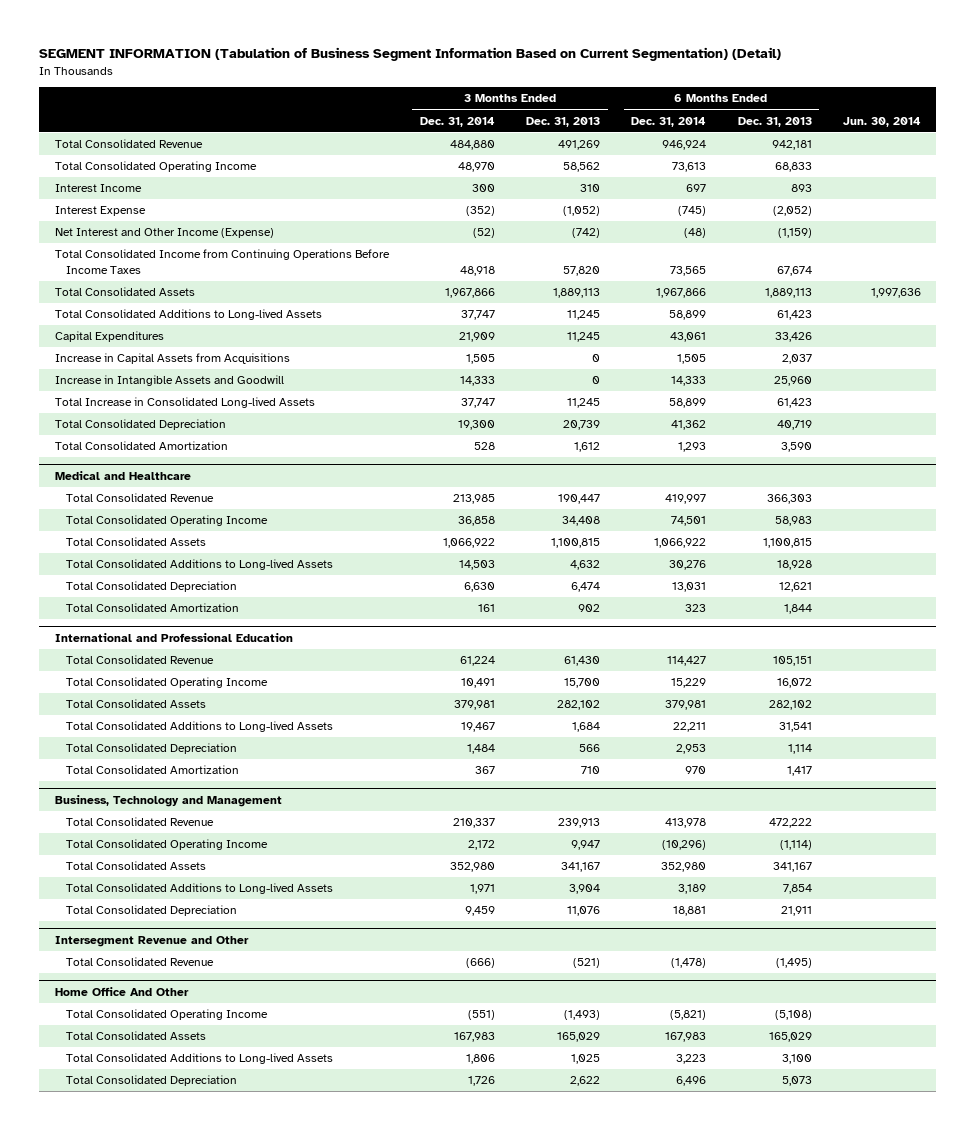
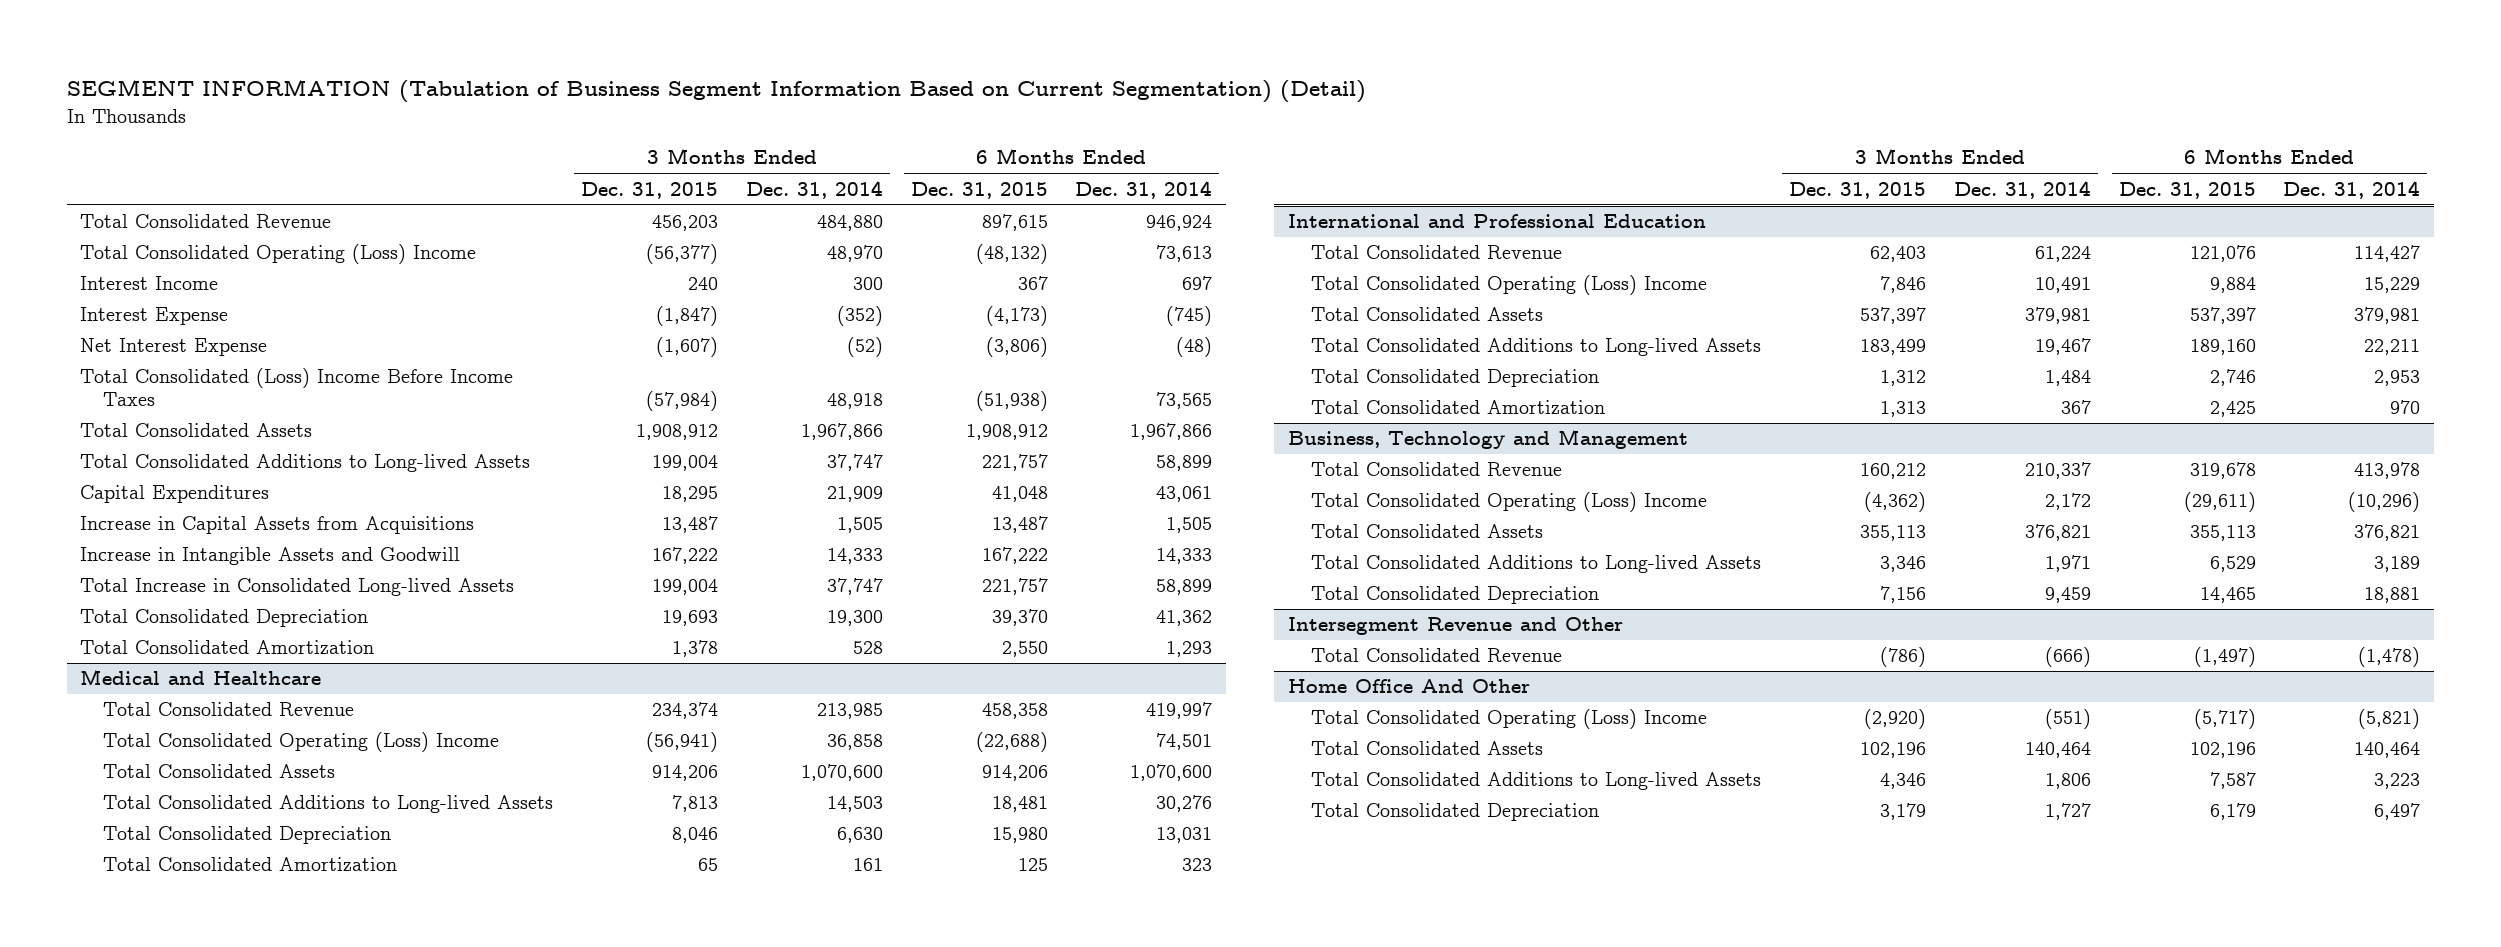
[526,116,601,127] Dec. 31, 2013 -> none
[737,116,812,127] Dec. 31, 2013 -> none
[842,116,921,127] Jun. 30, 2014 -> none
none -> [581,181,719,199] Dec. 31, 2015
none -> [910,181,1048,199] Dec. 31, 2015
[54,161,257,173] Total Consolidated Operating Income -> [80,244,477,265] Total Consolidated Operating (Loss) Income
[54,228,274,239] Net Interest and Other Income (Expense) -> [80,338,268,357] Net Interest Expense
[54,249,390,274] Total Consolidated Income from Continuing Operations Before Income Taxes -> [80,368,514,407] Total Consolidated (Loss) Income Before Income Taxes
[65,515,268,527] Total Consolidated Operating Income -> [103,732,500,753] Total Consolidated Operating (Loss) Income
[443,538,496,549] 1,066,922 -> [800,764,883,782] 1,070,600
[654,538,707,549] 1,066,922 -> [1130,764,1213,782] 1,070,600
[65,677,268,689] Total Consolidated Operating Income -> [1311,275,1708,296] Total Consolidated Operating (Loss) Income
[65,839,268,851] Total Consolidated Operating Income -> [1311,492,1708,513] Total Consolidated Operating (Loss) Income
[450,862,496,873] 352,980 -> [2024,524,2091,542] 376,821
[661,862,707,873] 352,980 -> [2354,524,2421,542] 376,821
[65,1009,268,1021] Total Consolidated Operating Income -> [1311,709,1708,730] Total Consolidated Operating (Loss) Income
[454,1032,496,1043] 167,983 -> [2024,742,2091,759] 140,464
[665,1032,707,1043] 167,983 -> [2354,742,2421,759] 140,464
[468,1076,496,1087] 1,726 -> [2044,803,2091,821] 1,727
[676,1076,707,1087] 6,496 -> [2374,803,2421,821] 6,497

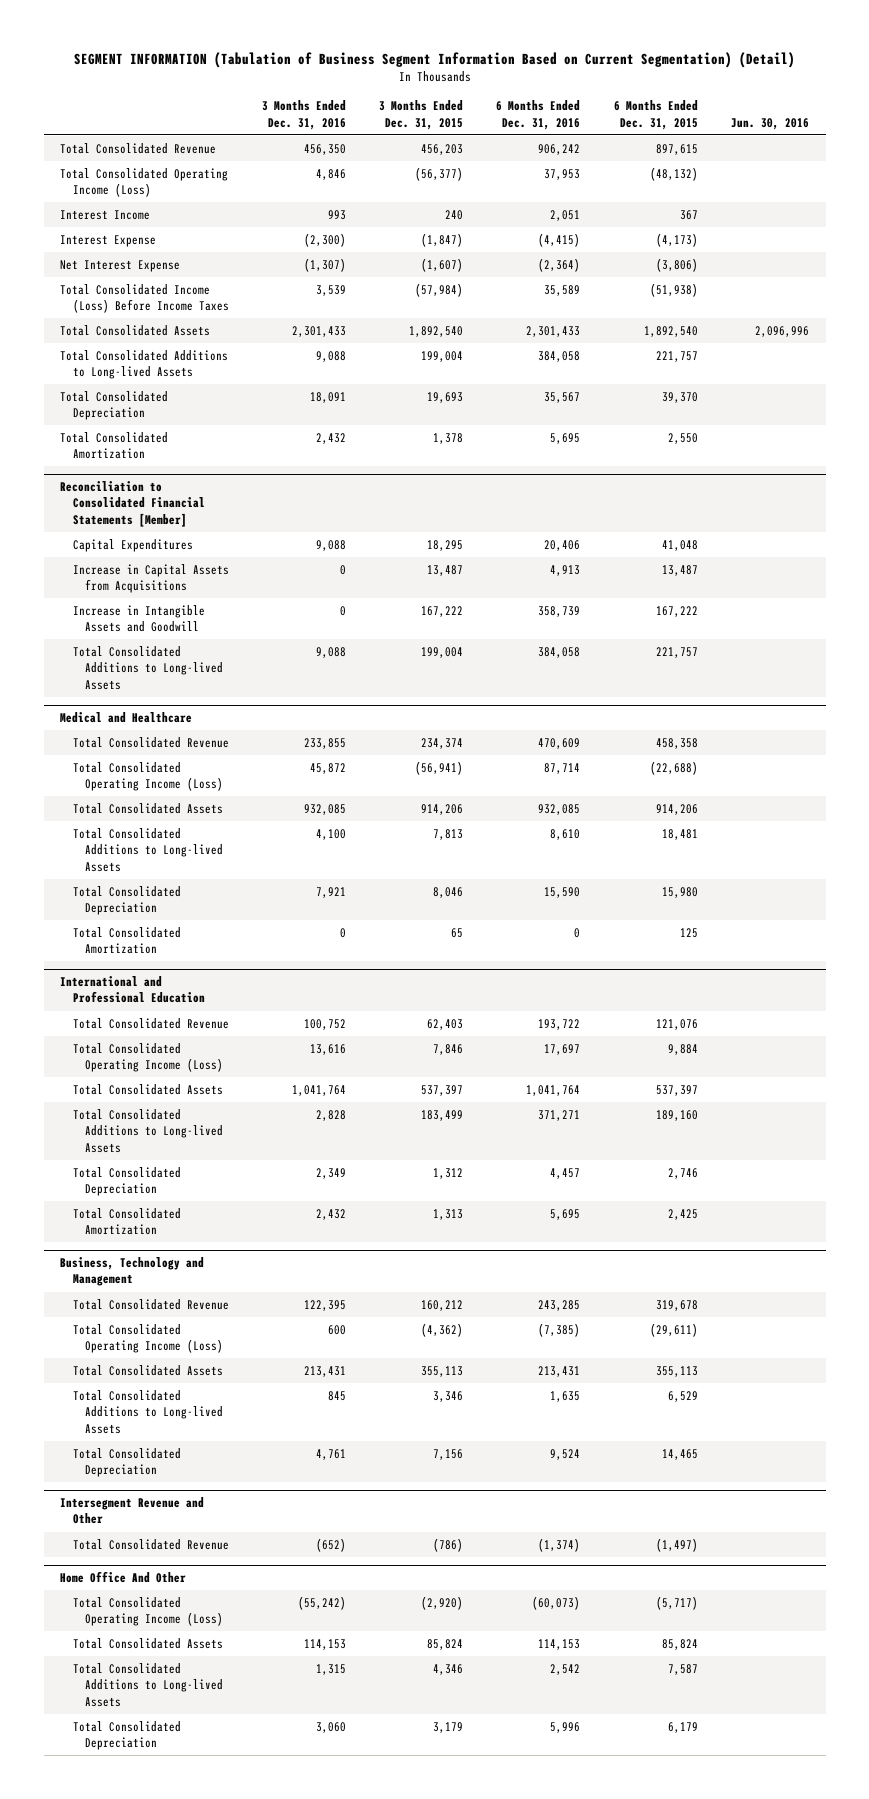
[745,180,883,199] Dec. 31, 2014 -> none
[1075,180,1213,199] Dec. 31, 2014 -> none
none -> [261,100,346,130] 3 Months Ended Dec. 31, 2016
none -> [496,100,581,130] 6 Months Ended Dec. 31, 2016
none -> [730,117,809,130] Jun. 30, 2016
[80,244,477,265] Total Consolidated Operating (Loss) Income -> [60,167,229,198] Total Consolidated Operating Income (Loss)
[80,368,514,407] Total Consolidated (Loss) Income Before Income Taxes -> [60,283,229,314] Total Consolidated Income (Loss) Before Income Taxes
[636,424,719,441] 1,908,912 -> [409,325,464,337] 1,892,540
[965,424,1048,441] 1,908,912 -> [643,325,698,337] 1,892,540
[80,609,369,628] Total Consolidated Depreciation -> [60,390,169,421] Total Consolidated Depreciation
[80,640,375,656] Total Consolidated Amortization -> [60,431,169,460] Total Consolidated Amortization
none -> [60,481,205,527] Reconciliation to Consolidated Financial Statements [Member]
[80,578,515,597] Total Increase in Consolidated Long-lived Assets -> [72,645,223,690] Total Consolidated Additions to Long-lived Assets
[103,732,500,753] Total Consolidated Operating (Loss) Income -> [72,761,223,792] Total Consolidated Operating Income (Loss)
[1311,275,1708,296] Total Consolidated Operating (Loss) Income -> [72,1042,223,1073] Total Consolidated Operating Income (Loss)
[1311,492,1708,513] Total Consolidated Operating (Loss) Income -> [72,1323,223,1354] Total Consolidated Operating Income (Loss)
[1311,709,1708,730] Total Consolidated Operating (Loss) Income -> [72,1596,223,1627] Total Consolidated Operating Income (Loss)
[1860,742,1927,759] 102,196 -> [427,1638,464,1650] 85,824
[2189,742,2256,759] 102,196 -> [661,1638,698,1650] 85,824

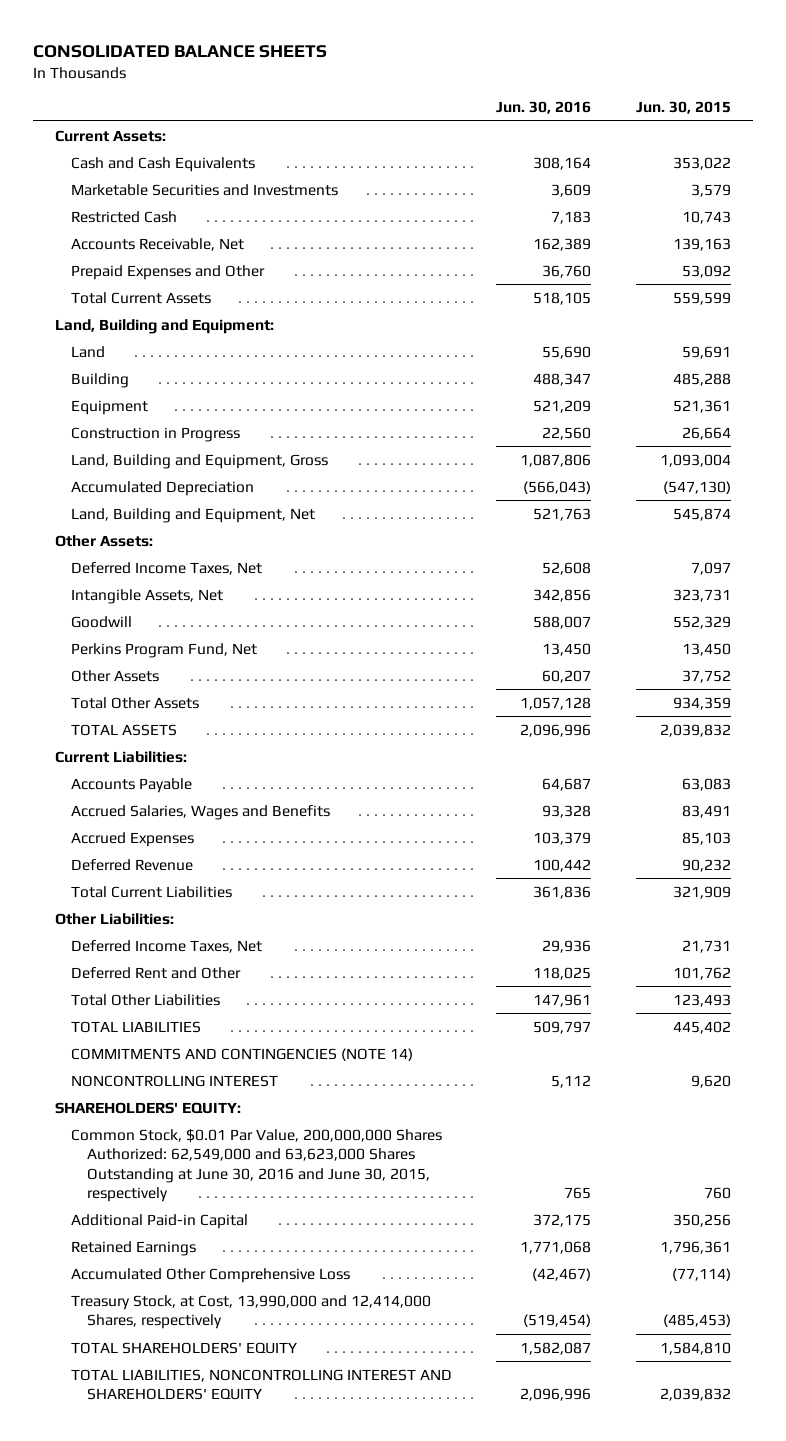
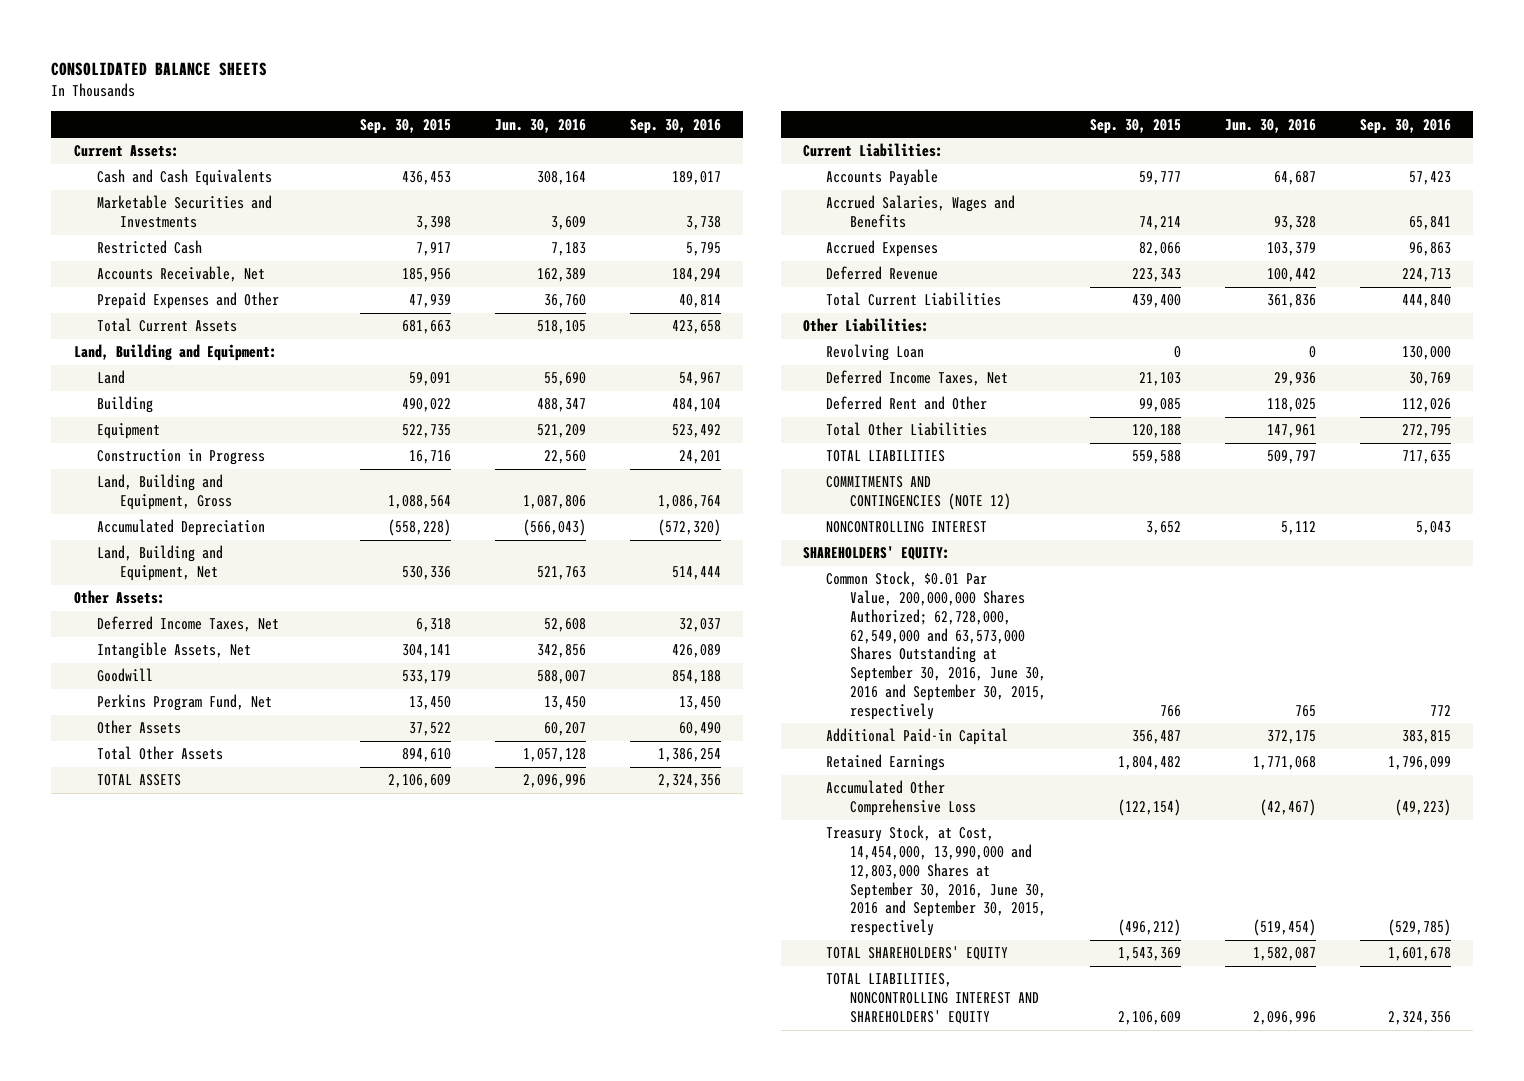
[635,101,731,115] Jun. 30, 2015 -> none
none -> [359,118,451,134] Sep. 30, 2015
none -> [629,118,721,134] Sep. 30, 2016
none -> [826,344,925,362] Revolving Loan
[71,1047,414,1061] COMMITMENTS AND CONTINGENCIES (NOTE 14) -> [826,476,1011,511] COMMITMENTS AND CONTINGENCIES (NOTE 12)
[71,1128,443,1202] Common Stock, $0.01 Par Value, 200,000,000 Shares Authorized: 62,549,000 and 63,623,000 Shares Outstanding at June 30, 2016 and June 30, 2015, respectively -> [826,571,1046,720] Common Stock, $0.01 Par Value, 200,000,000 Shares Authorized; 62,728,000, 62,549,000 and 63,573,000 Shares Outstanding at September 30, 2016, June 30, 2016 and September 30, 2015, respectively
[71,1294,432,1330] Treasury Stock, at Cost, 13,990,000 and 12,414,000 Shares, respectively -> [826,825,1046,937] Treasury Stock, at Cost, 14,454,000, 13,990,000 and 12,803,000 Shares at September 30, 2016, June 30, 2016 and September 30, 2015, respectively

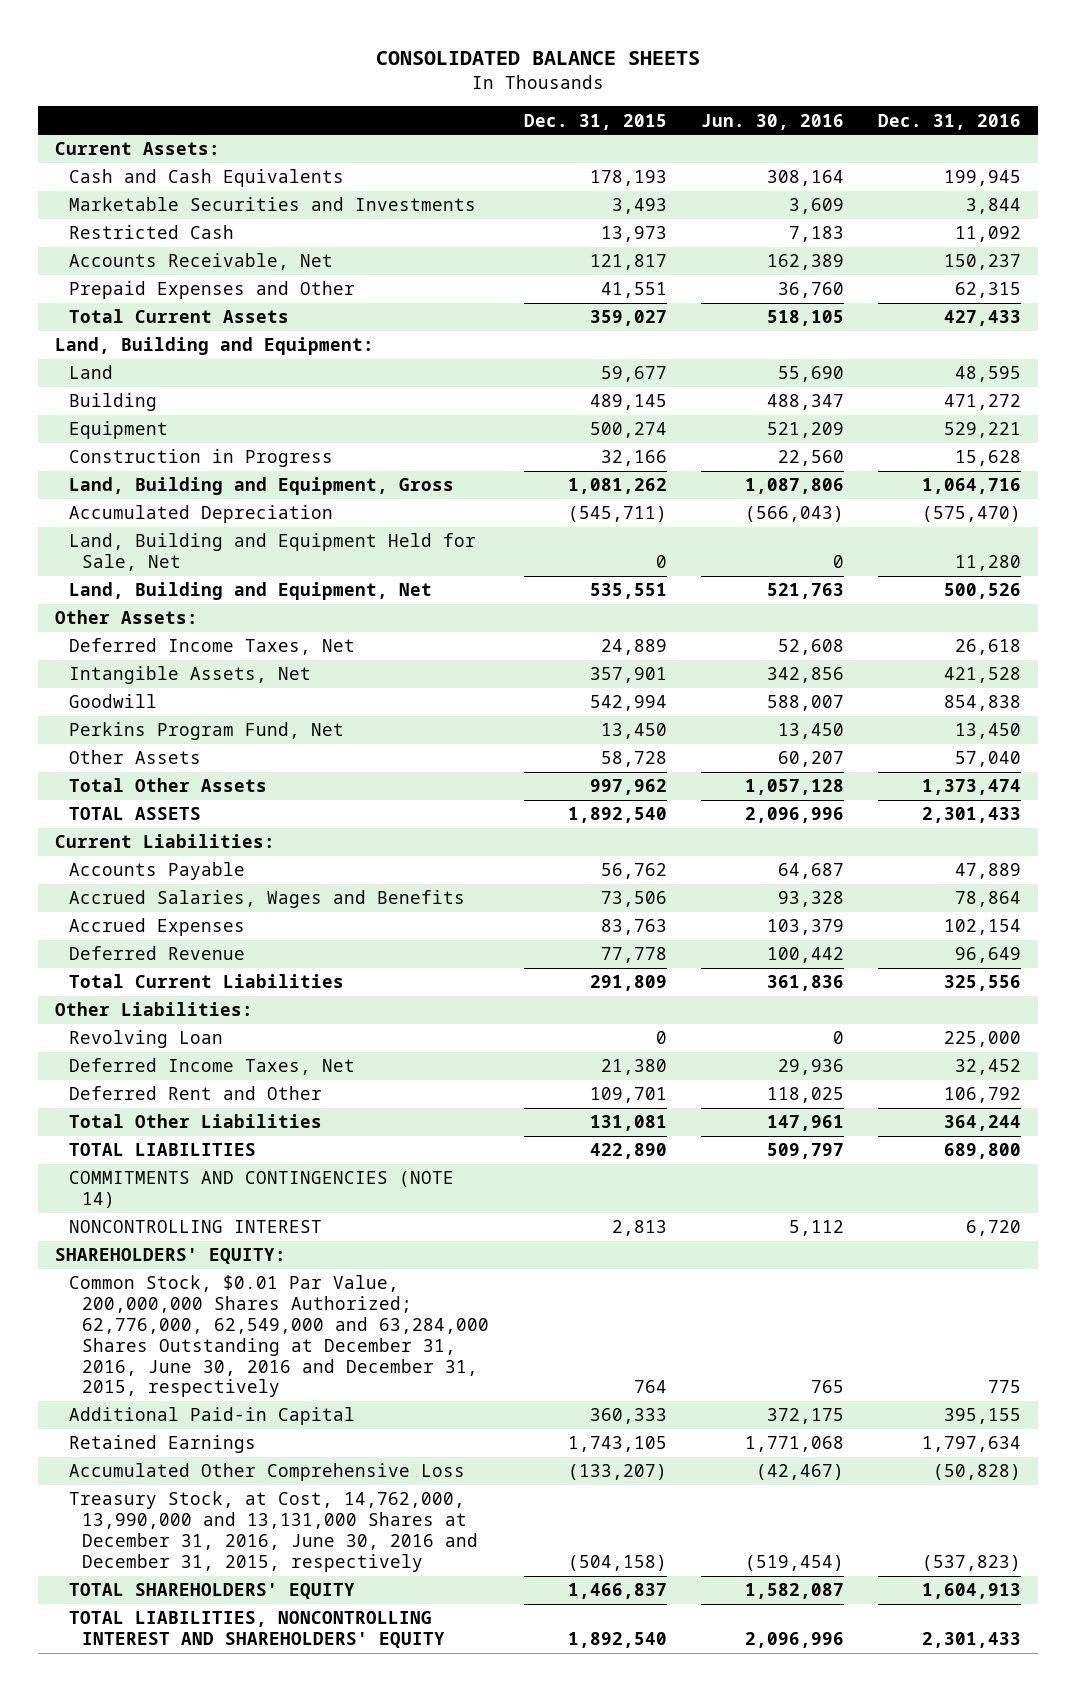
[359,118,451,134] Sep. 30, 2015 -> none
[629,118,721,134] Sep. 30, 2016 -> none
none -> [523,113,667,130] Dec. 31, 2015
none -> [878,113,1022,130] Dec. 31, 2016
none -> [68,533,476,572] Land, Building and Equipment Held for Sale, Net
[826,476,1011,511] COMMITMENTS AND CONTINGENCIES (NOTE 12) -> [68,1171,454,1209] COMMITMENTS AND CONTINGENCIES (NOTE 14)
[826,571,1046,720] Common Stock, $0.01 Par Value, 200,000,000 Shares Authorized; 62,728,000, 62,549,000 and 63,573,000 Shares Outstanding at September 30, 2016, June 30, 2016 and September 30, 2015, respectively -> [68,1275,490,1398] Common Stock, $0.01 Par Value, 200,000,000 Shares Authorized; 62,776,000, 62,549,000 and 63,284,000 Shares Outstanding at December 31, 2016, June 30, 2016 and December 31, 2015, respectively
[826,825,1046,937] Treasury Stock, at Cost, 14,454,000, 13,990,000 and 12,803,000 Shares at September 30, 2016, June 30, 2016 and September 30, 2015, respectively -> [68,1491,479,1572] Treasury Stock, at Cost, 14,762,000, 13,990,000 and 13,131,000 Shares at December 31, 2016, June 30, 2016 and December 31, 2015, respectively

